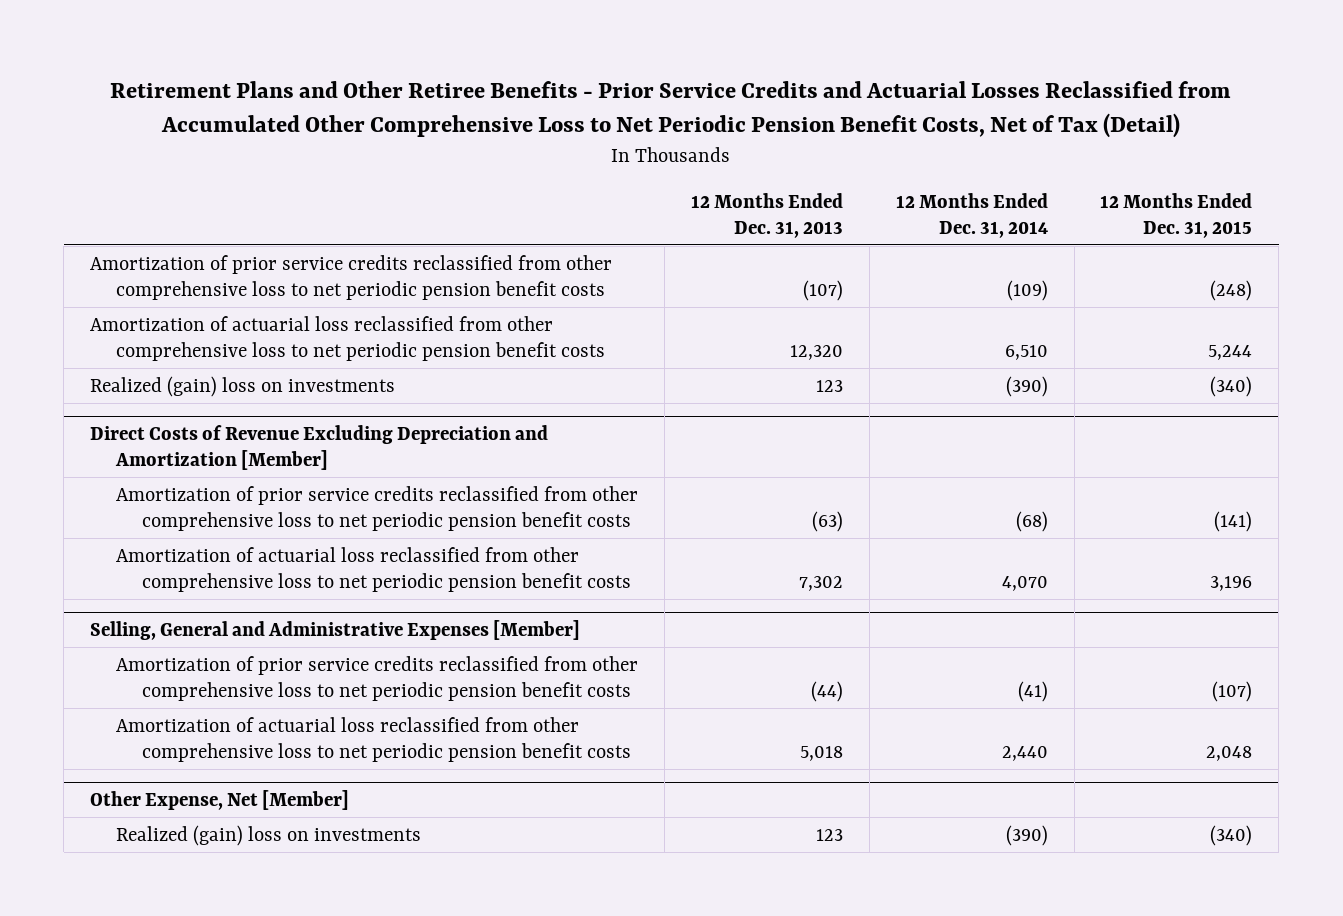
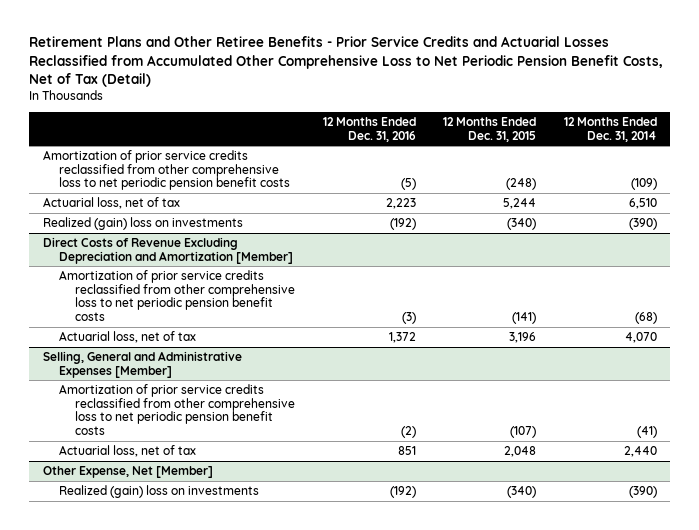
[690,192,843,238] 12 Months Ended Dec. 31, 2013 -> none
none -> [322,116,416,142] 12 Months Ended Dec. 31, 2016
[90,315,606,361] Amortization of actuarial loss reclassified from other comprehensive loss to net periodic pension benefit costs -> [42,197,180,210] Actuarial loss, net of tax
[116,546,632,592] Amortization of actuarial loss reclassified from other comprehensive loss to net periodic pension benefit costs -> [58,331,196,344] Actuarial loss, net of tax
[116,716,632,762] Amortization of actuarial loss reclassified from other comprehensive loss to net periodic pension benefit costs -> [58,445,196,458] Actuarial loss, net of tax

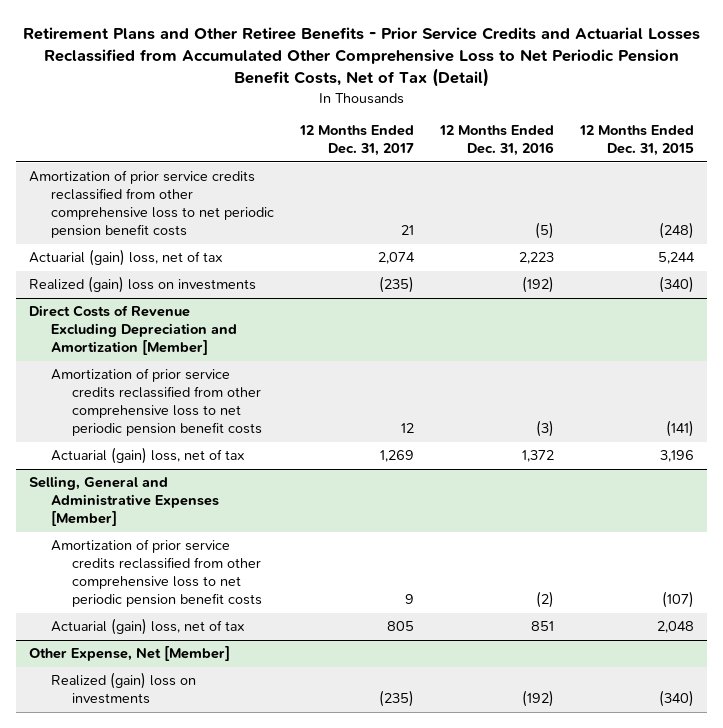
[563,116,657,142] 12 Months Ended Dec. 31, 2014 -> none
none -> [298,125,414,157] 12 Months Ended Dec. 31, 2017
[42,197,180,210] Actuarial loss, net of tax -> [29,249,224,267] Actuarial (gain) loss, net of tax
[58,331,196,344] Actuarial loss, net of tax -> [50,447,245,465] Actuarial (gain) loss, net of tax
[58,445,196,458] Actuarial loss, net of tax -> [50,618,245,636] Actuarial (gain) loss, net of tax

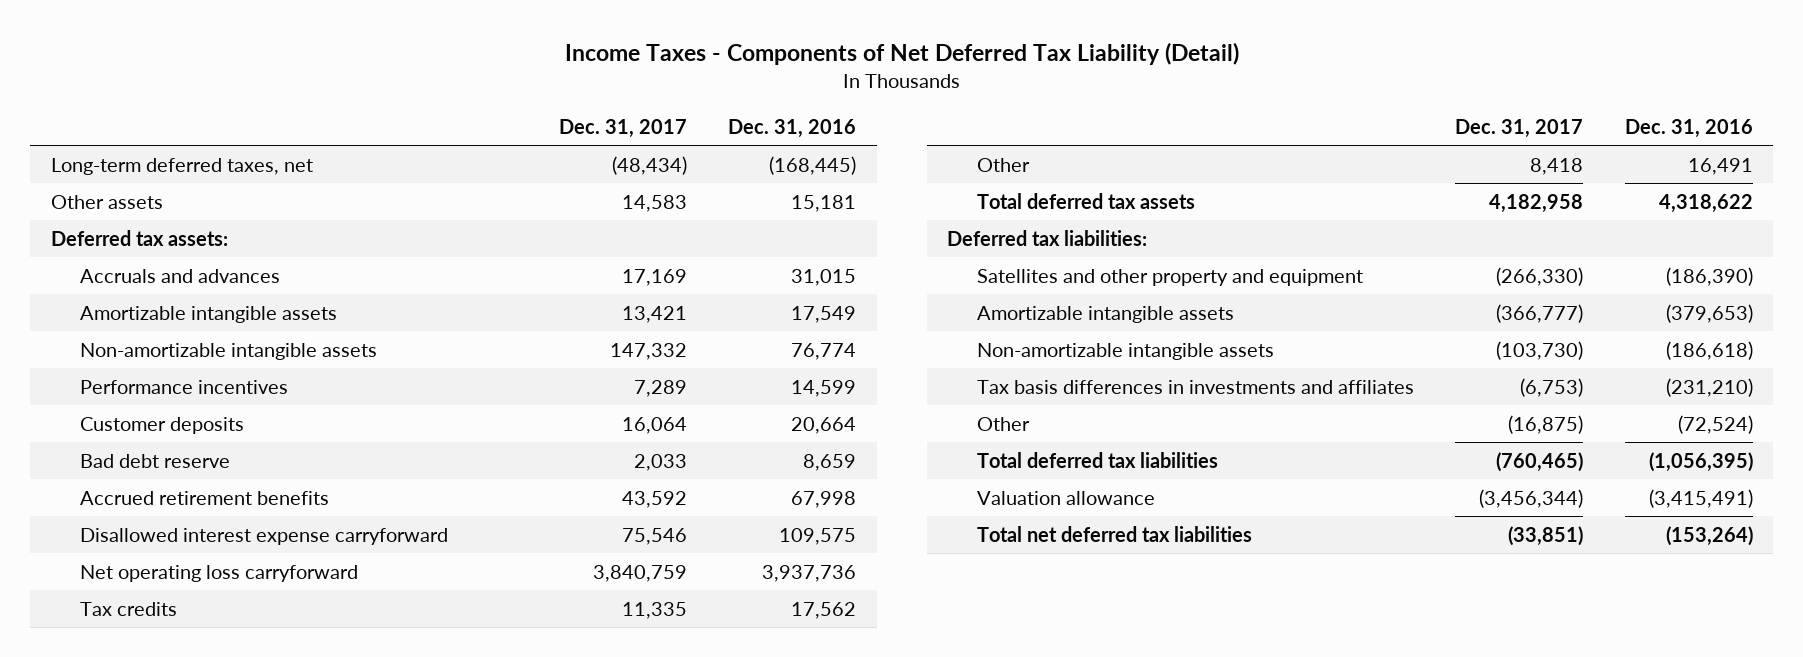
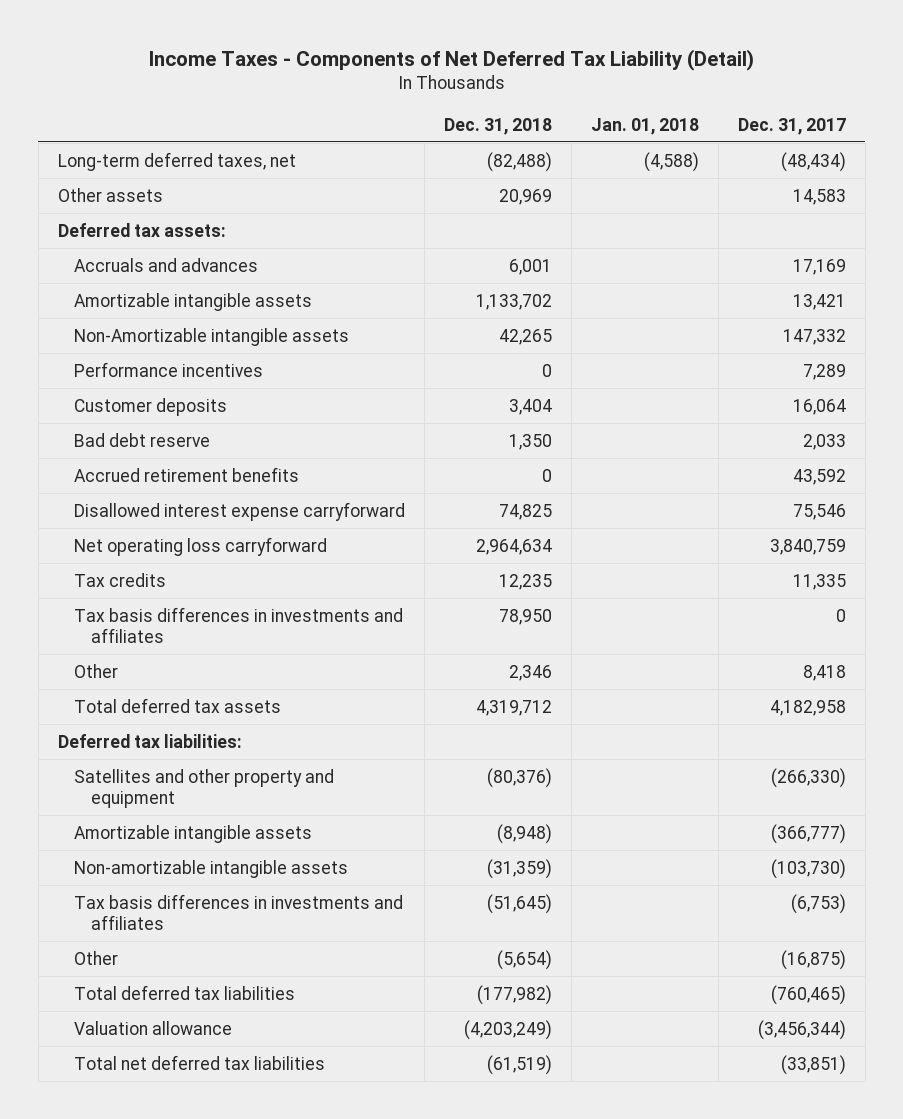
[728,118,857,138] Dec. 31, 2016 -> none
none -> [444,117,553,135] Dec. 31, 2018
none -> [590,117,699,135] Jan. 01, 2018
[80,342,378,360] Non-amortizable intangible assets -> [74,327,350,346] Non-Amortizable intangible assets
none -> [74,606,404,643] Tax basis differences in investments and affiliates

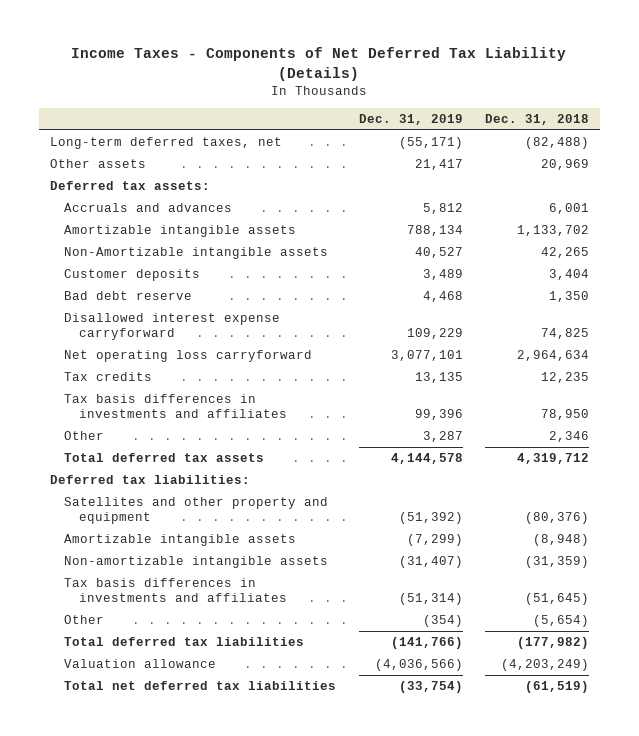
[148,48,754,71] Income Taxes - Components of Net Deferred Tax Liability (Detail) -> [71,47,567,82] Income Taxes - Components of Net Deferred Tax Liability (Details)
[590,117,699,135] Jan. 01, 2018 -> none
[737,117,846,135] Dec. 31, 2017 -> none
none -> [358,113,463,125] Dec. 31, 2019
[74,361,264,377] Performance incentives -> none
[74,466,300,482] Accrued retirement benefits -> none

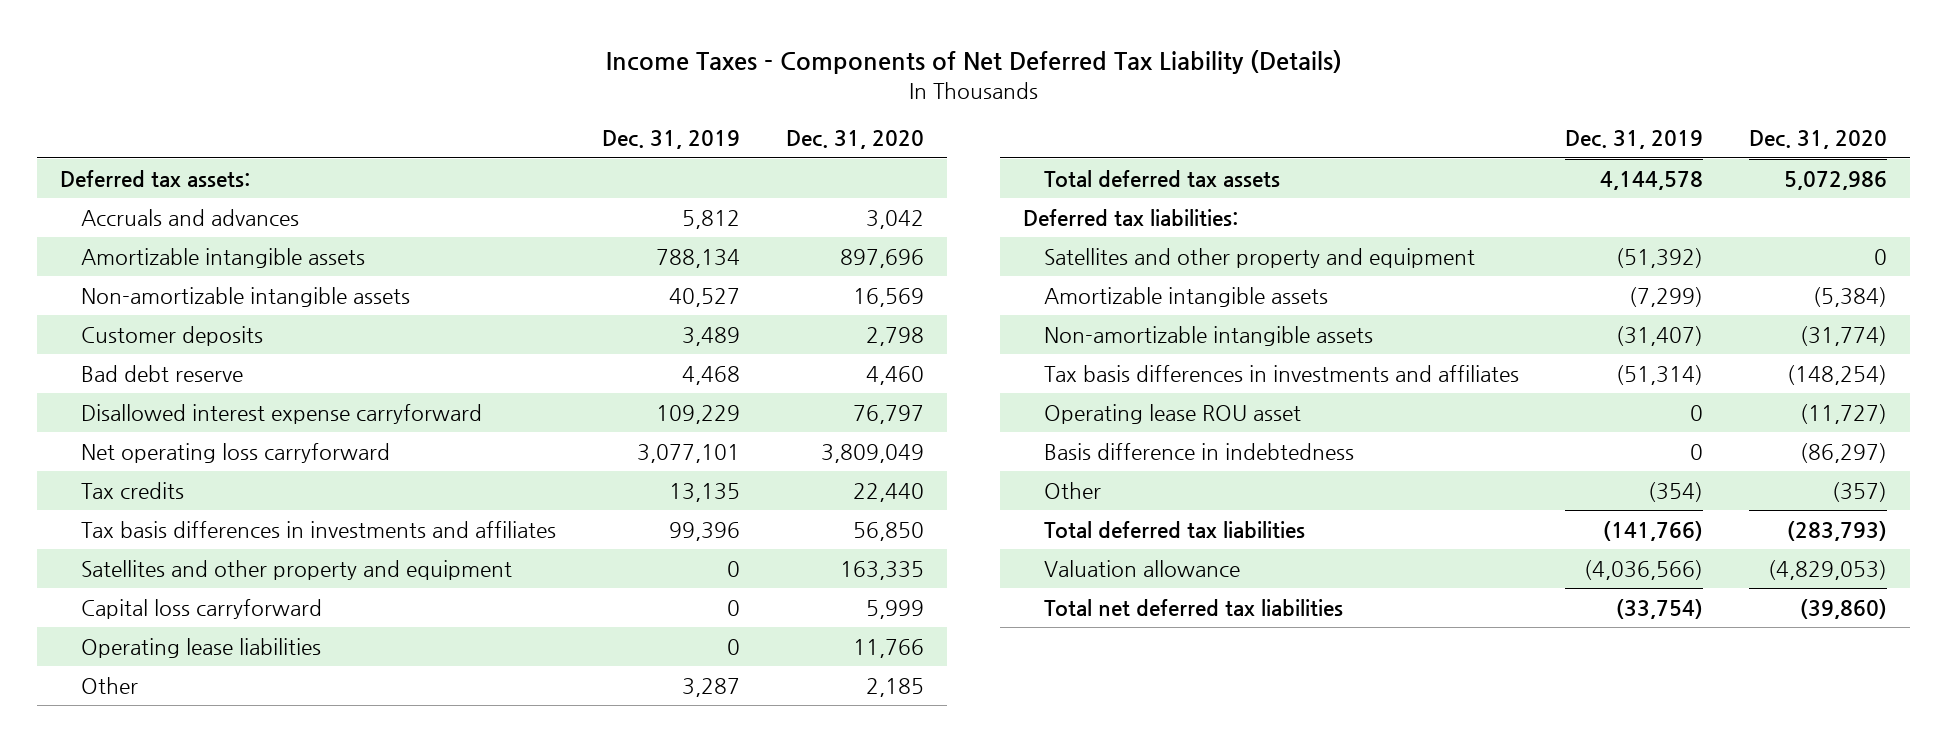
[484,113,589,125] Dec. 31, 2018 -> none
none -> [786,130,925,150] Dec. 31, 2020
[50,137,283,150] Long-term deferred taxes, net -> none
[50,159,147,169] Other assets -> none
[64,247,329,260] Non-Amortizable intangible assets -> [80,286,410,307] Non-amortizable intangible assets
none -> [80,559,512,580] Satellites and other property and equipment
none -> [80,598,322,619] Capital loss carryforward
none -> [80,637,321,658] Operating lease liabilities
none -> [1043,403,1301,424] Operating lease ROU asset
none -> [1043,442,1354,460] Basis difference in indebtedness

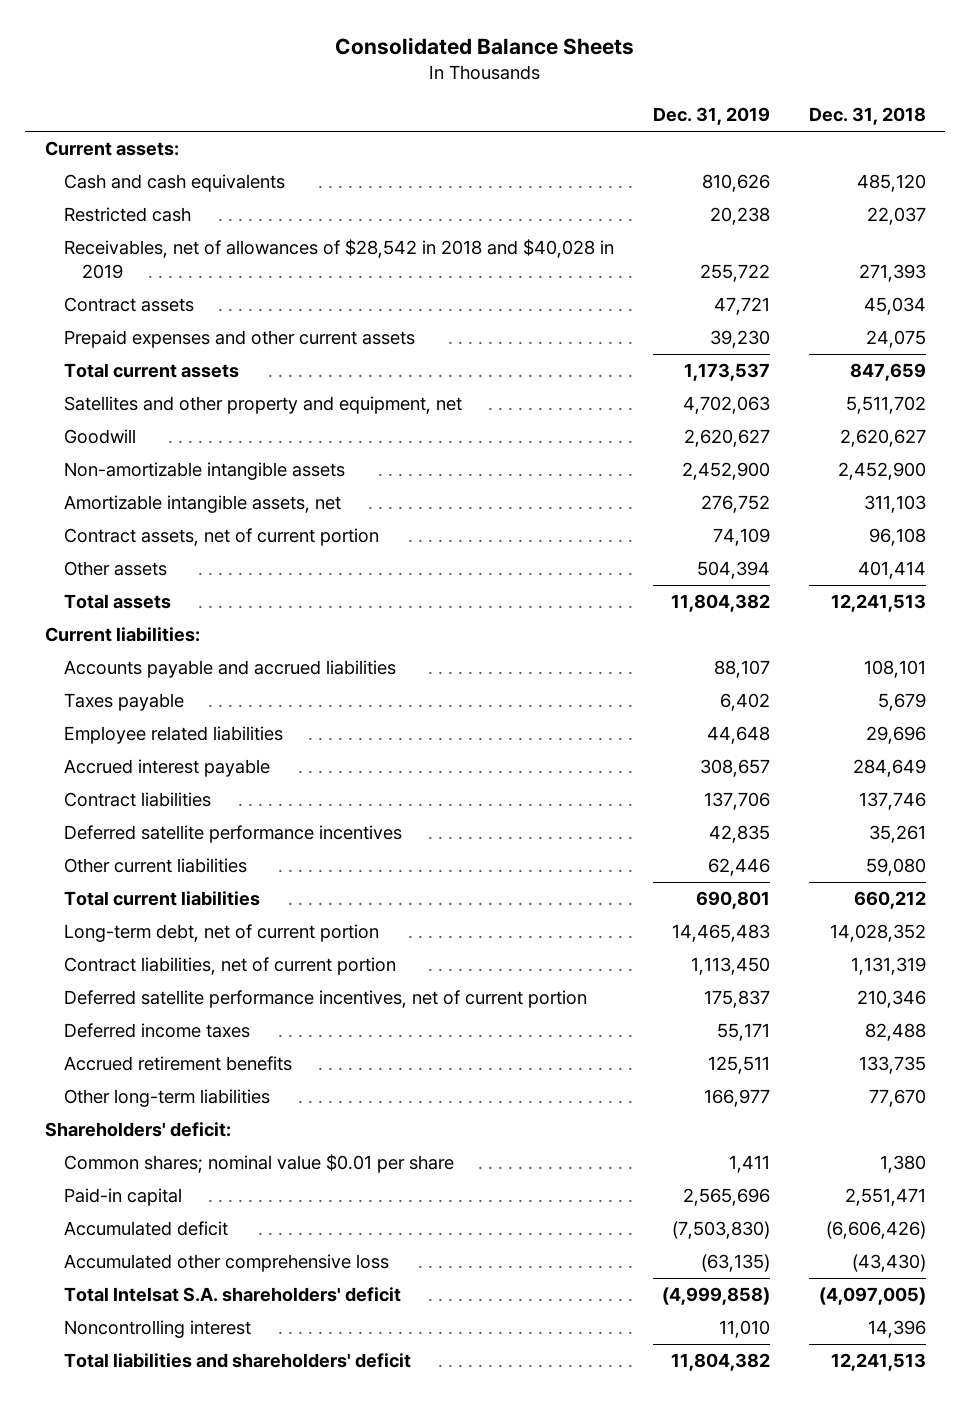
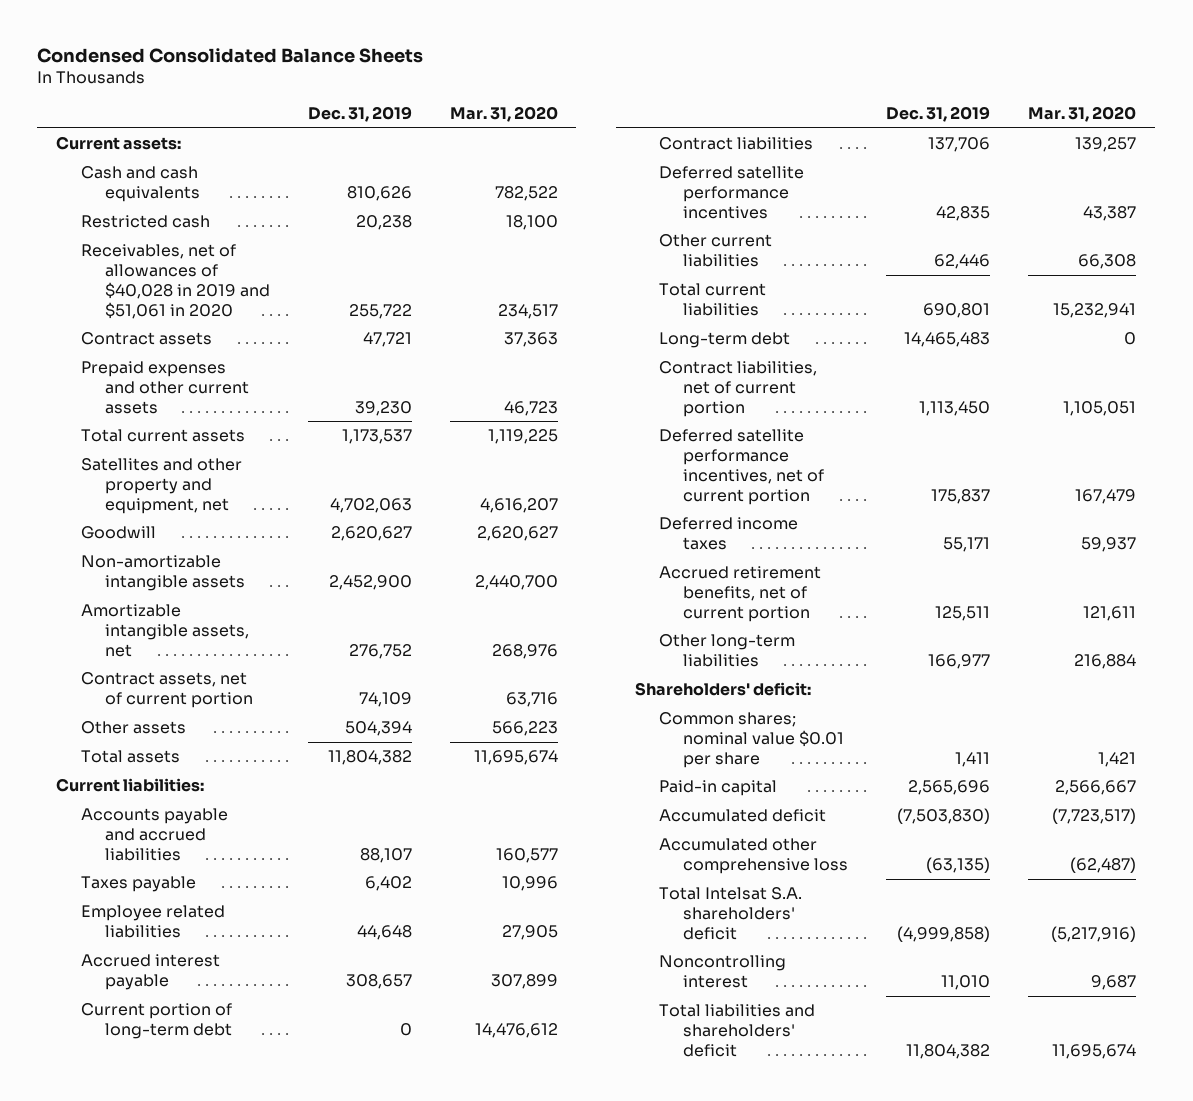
[335,37,635,56] Consolidated Balance Sheets -> [37,47,424,63] Condensed Consolidated Balance Sheets
[808,107,926,126] Dec. 31, 2018 -> none
none -> [449,106,558,123] Mar. 31, 2020
[63,239,614,279] Receivables, net of allowances of $28,542 in 2018 and $40,028 in 2019 -> [80,244,270,319] Receivables, net of allowances of $40,028 in 2019 and $51,061 in 2020
none -> [80,1003,232,1040] Current portion of long-term debt
[63,924,379,943] Long-term debt, net of current portion -> [659,332,791,349] Long-term debt
[63,1056,292,1072] Accrued retirement benefits -> [659,566,822,622] Accrued retirement benefits, net of current portion

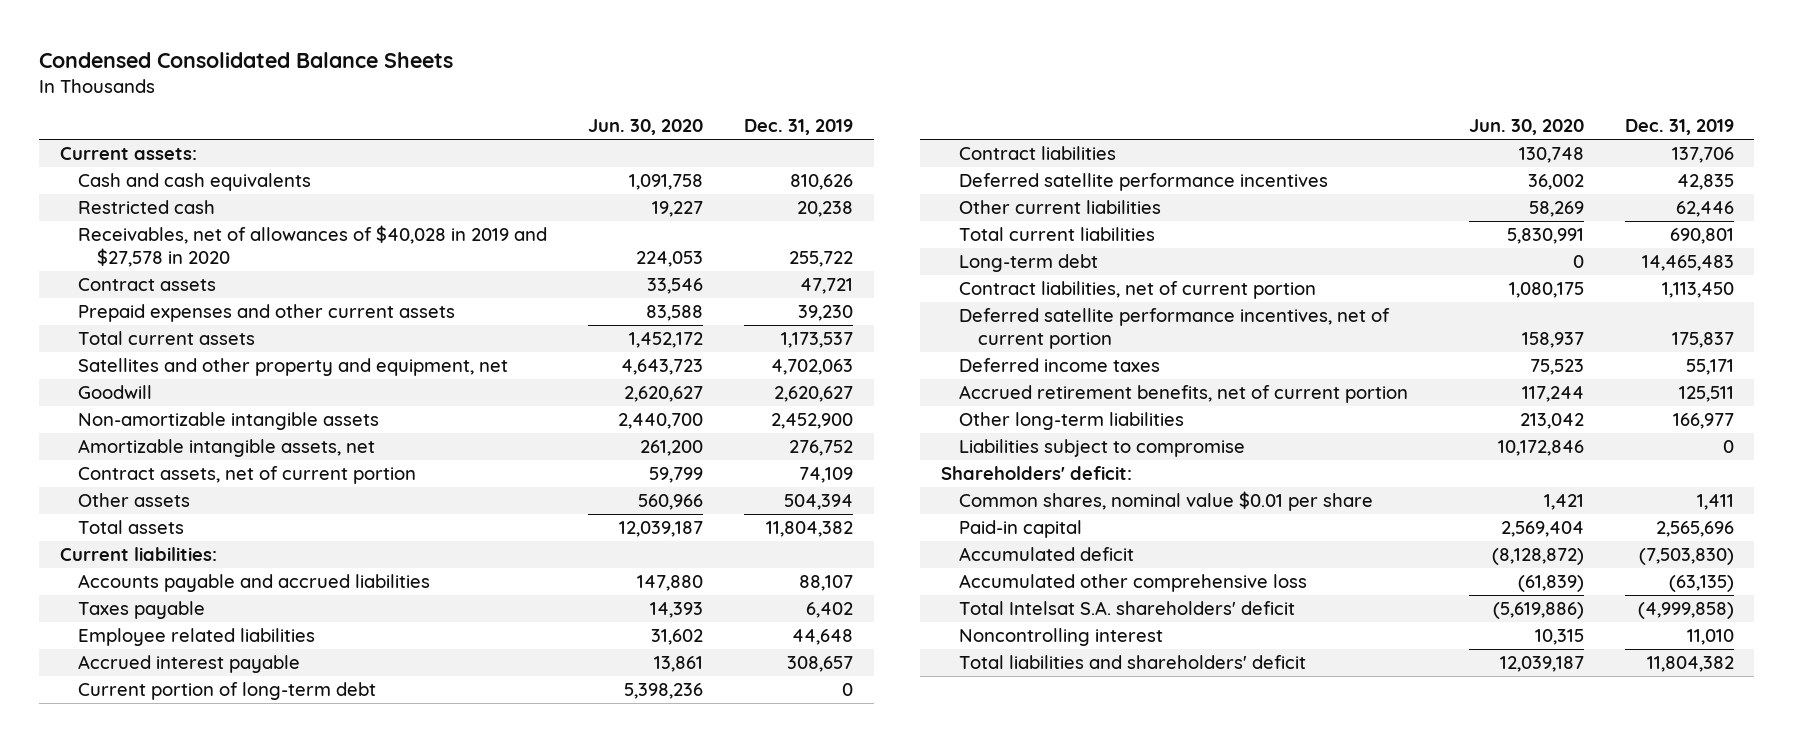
[449,106,558,123] Mar. 31, 2020 -> none
none -> [588,118,704,135] Jun. 30, 2020
[80,244,270,319] Receivables, net of allowances of $40,028 in 2019 and $51,061 in 2020 -> [78,225,548,267] Receivables, net of allowances of $40,028 in 2019 and $27,578 in 2020
none -> [959,439,1246,458] Liabilities subject to compromise
[659,712,845,768] Common shares; nominal value $0.01 per share -> [959,491,1374,512] Common shares, nominal value $0.01 per share

